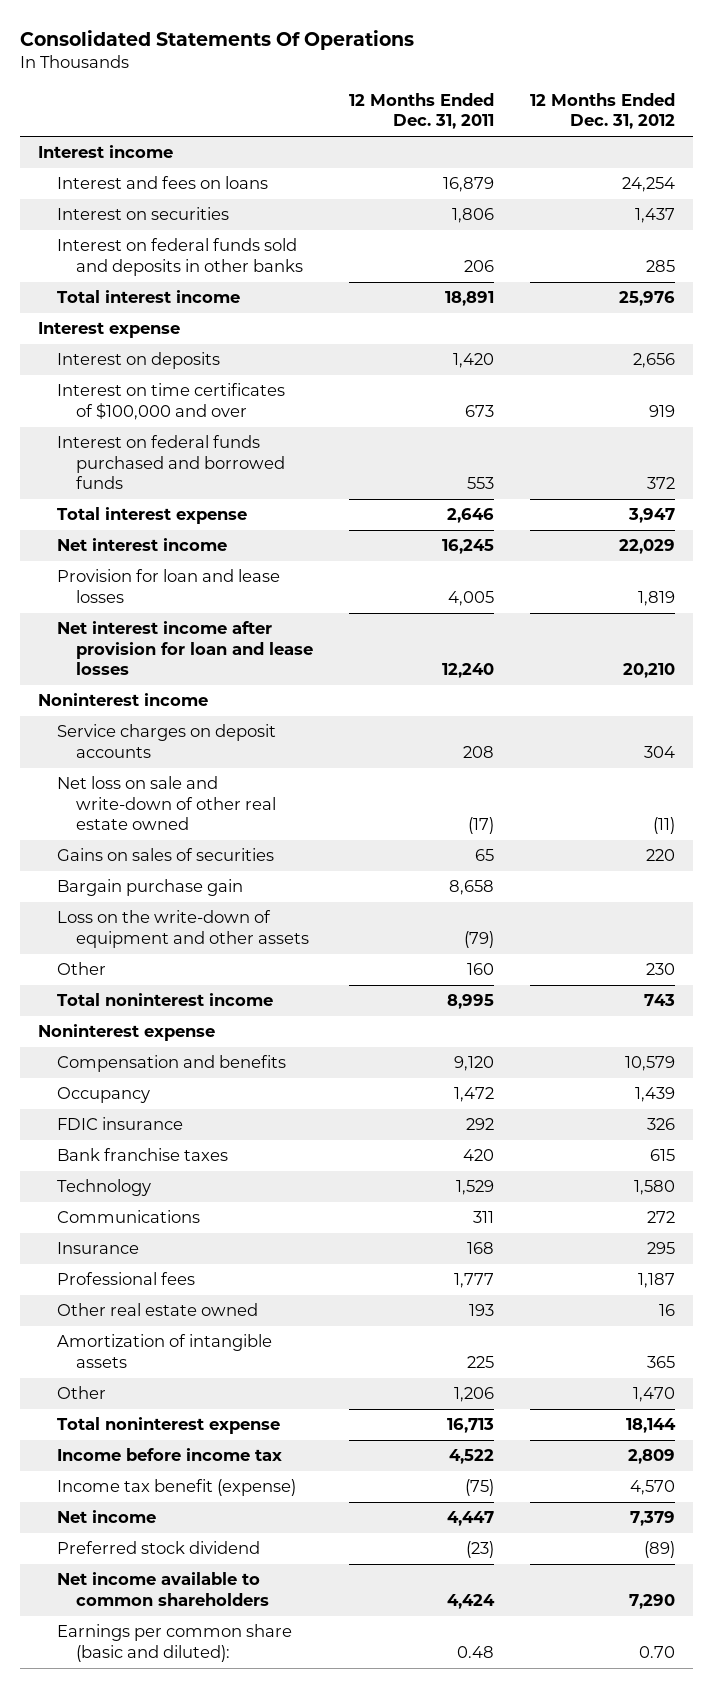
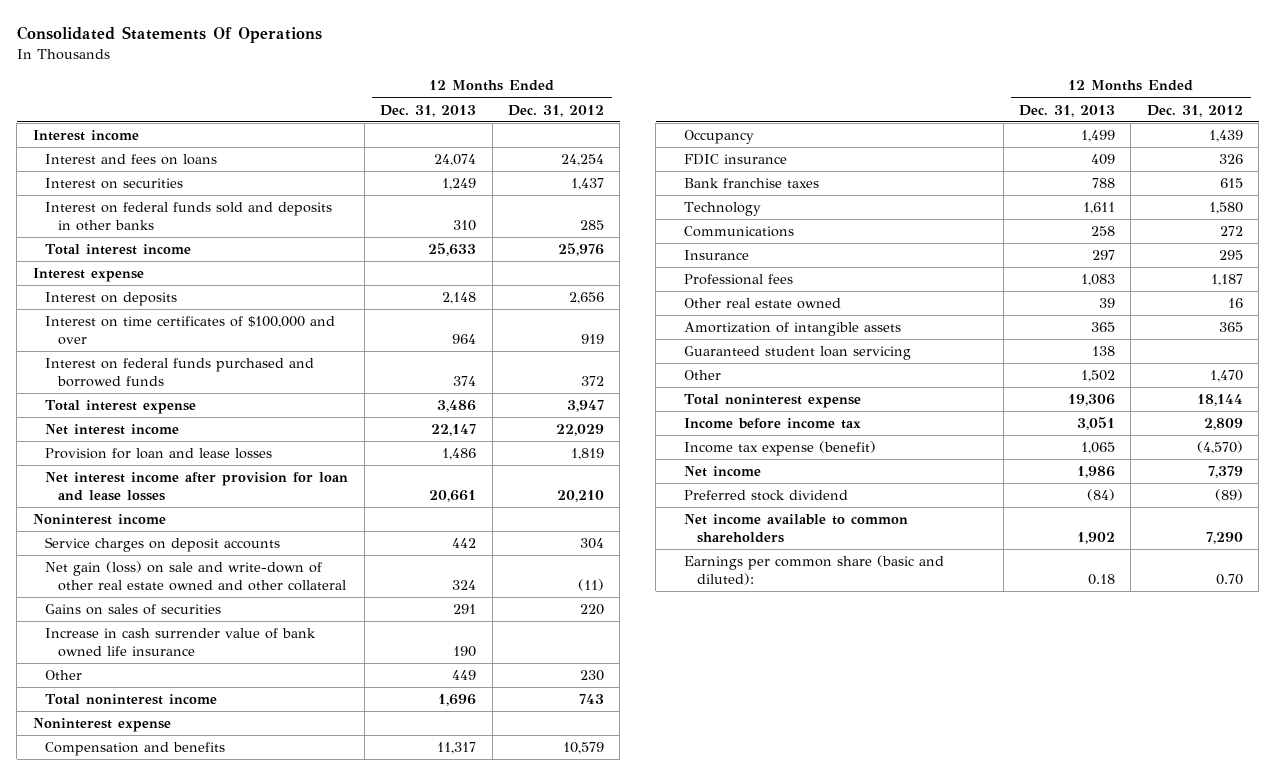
[348,92,494,130] 12 Months Ended Dec. 31, 2011 -> none
none -> [380,104,477,117] Dec. 31, 2013
[56,776,276,830] Net loss on sale and write-down of other real estate owned -> [45,561,347,591] Net gain (loss) on sale and write-down of other real estate owned and other collateral
[56,879,243,897] Bargain purchase gain -> none
[56,910,309,948] Loss on the write-down of equipment and other assets -> none
none -> [45,628,317,657] Increase in cash surrender value of bank owned life insurance
none -> [684,346,912,361] Guaranteed student loan servicing
[56,1479,296,1497] Income tax benefit (expense) -> [684,441,877,457] Income tax expense (benefit)
[629,1480,675,1496] 4,570 -> [1196,441,1243,455] (4,570)

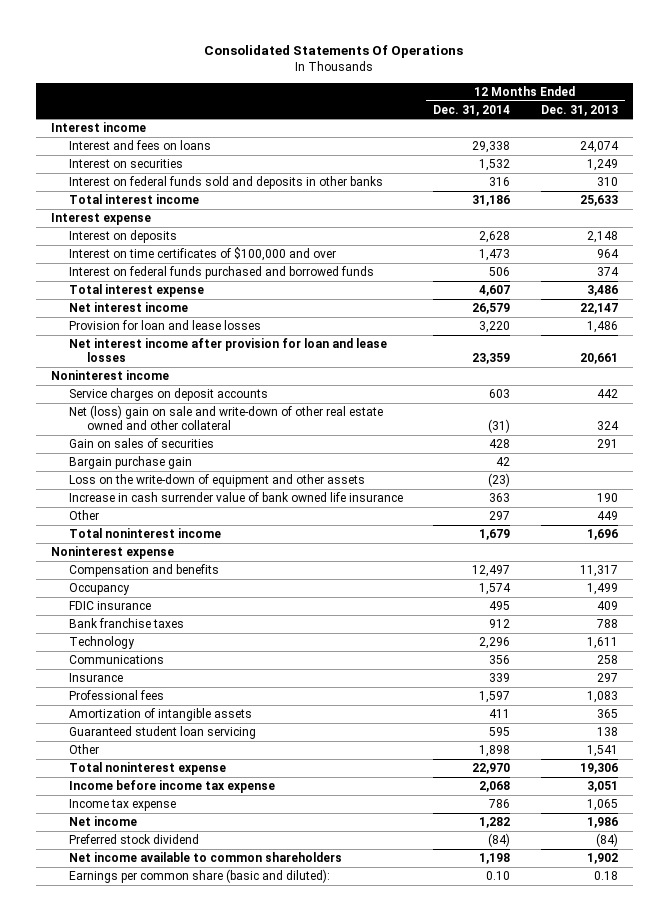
[507,104,604,117] Dec. 31, 2012 -> none
none -> [433,104,511,116] Dec. 31, 2014
[45,561,347,591] Net gain (loss) on sale and write-down of other real estate owned and other collateral -> [68,405,383,430] Net (loss) gain on sale and write-down of other real estate owned and other collateral
[45,604,222,616] Gains on sales of securities -> [68,438,214,449] Gain on sales of securities
none -> [68,456,192,470] Bargain purchase gain
none -> [68,474,365,488] Loss on the write-down of equipment and other assets
[684,298,842,310] Other real estate owned -> none
[1081,370,1116,383] 1,502 -> [586,745,618,758] 1,541
[684,418,862,430] Income before income tax -> [68,780,275,794] Income before income tax expense
[684,441,877,457] Income tax expense (benefit) -> [68,799,176,812] Income tax expense

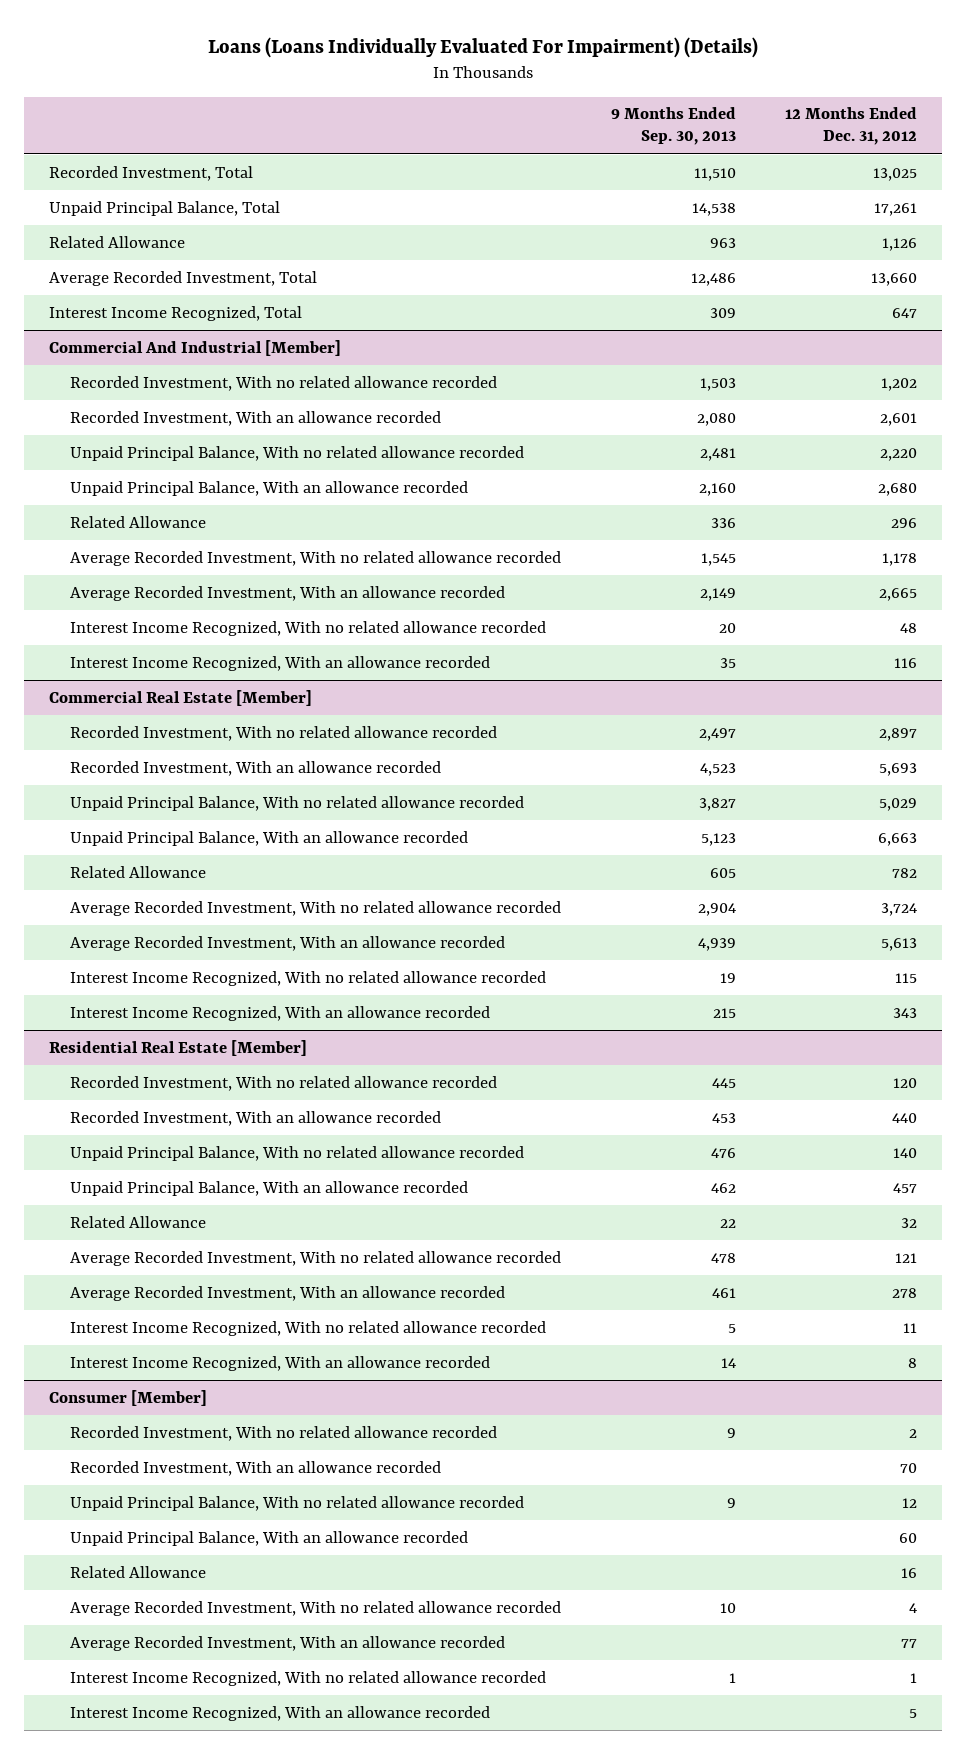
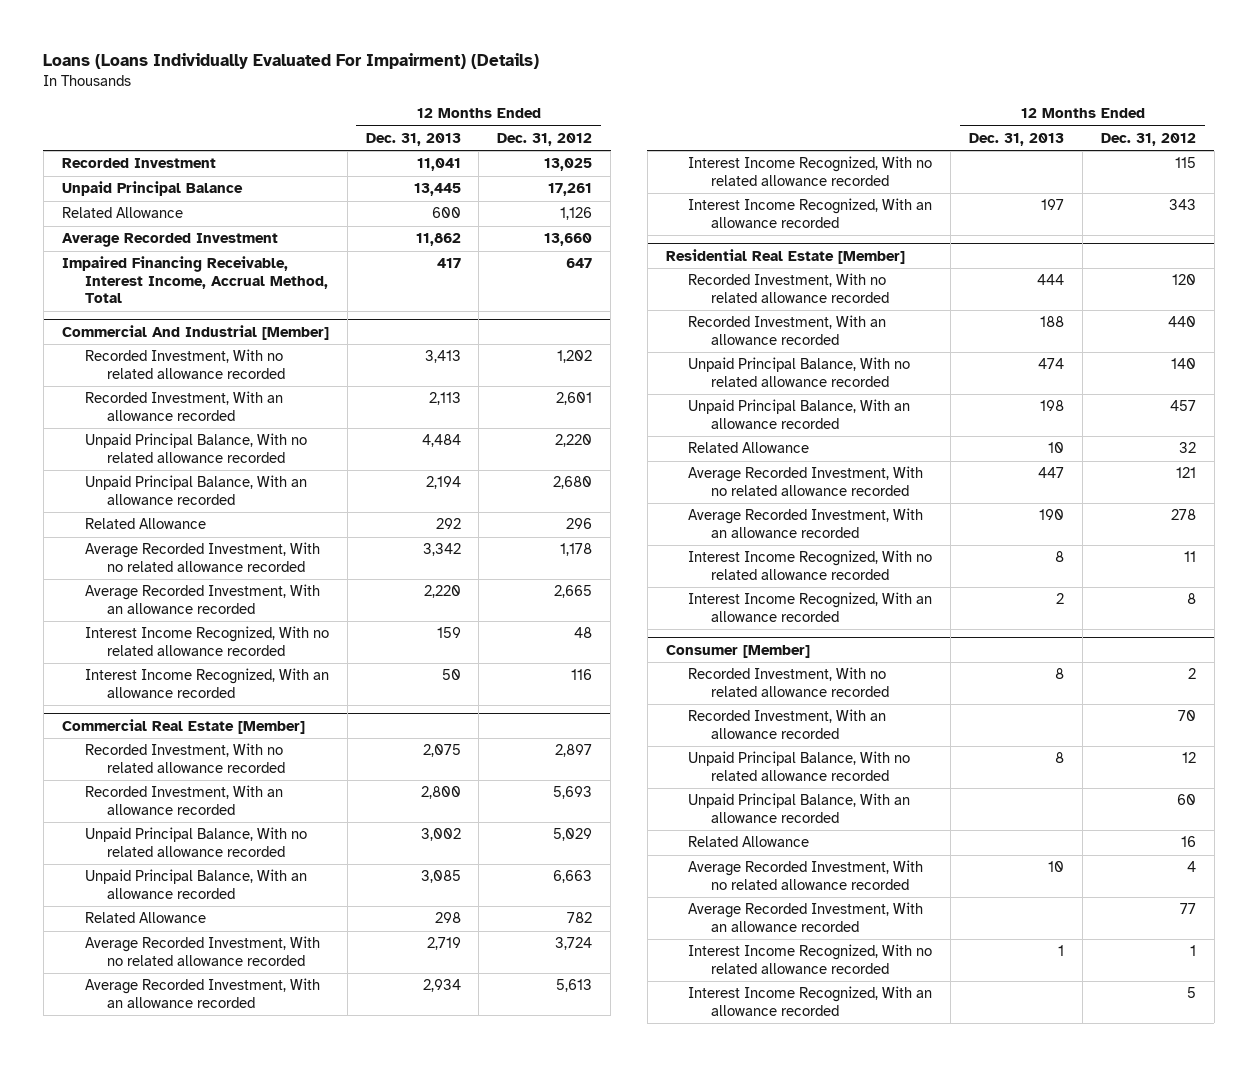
[610,107,736,146] 9 Months Ended Sep. 30, 2013 -> none
none -> [365,132,461,146] Dec. 31, 2013
[48,165,253,181] Recorded Investment, Total -> [61,158,216,169] Recorded Investment
[48,200,280,216] Unpaid Principal Balance, Total -> [61,181,243,197] Unpaid Principal Balance
[48,270,317,286] Average Recorded Investment, Total -> [61,233,278,248] Average Recorded Investment
[48,305,302,321] Interest Income Recognized, Total -> [61,256,328,304] Impaired Financing Receivable, Interest Income, Accrual Method, Total

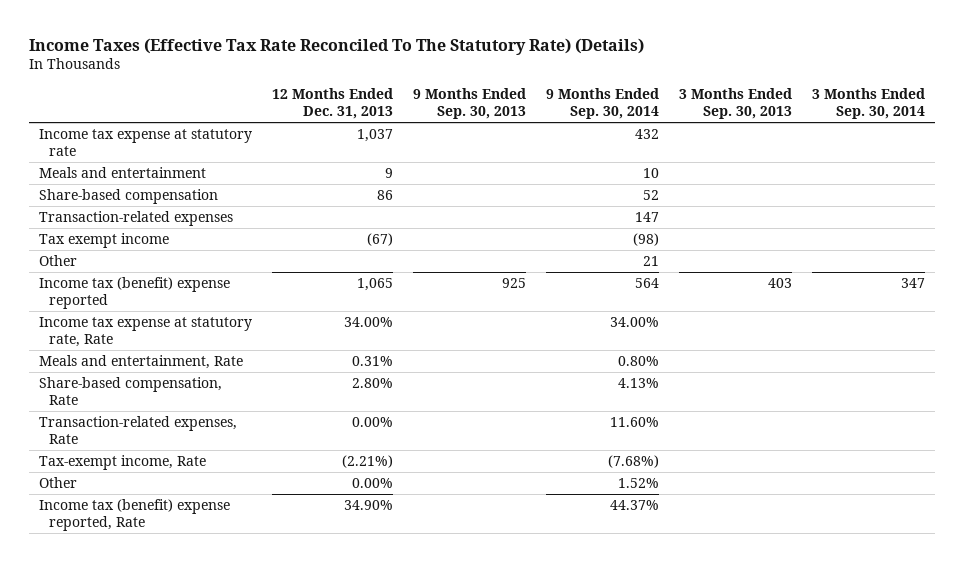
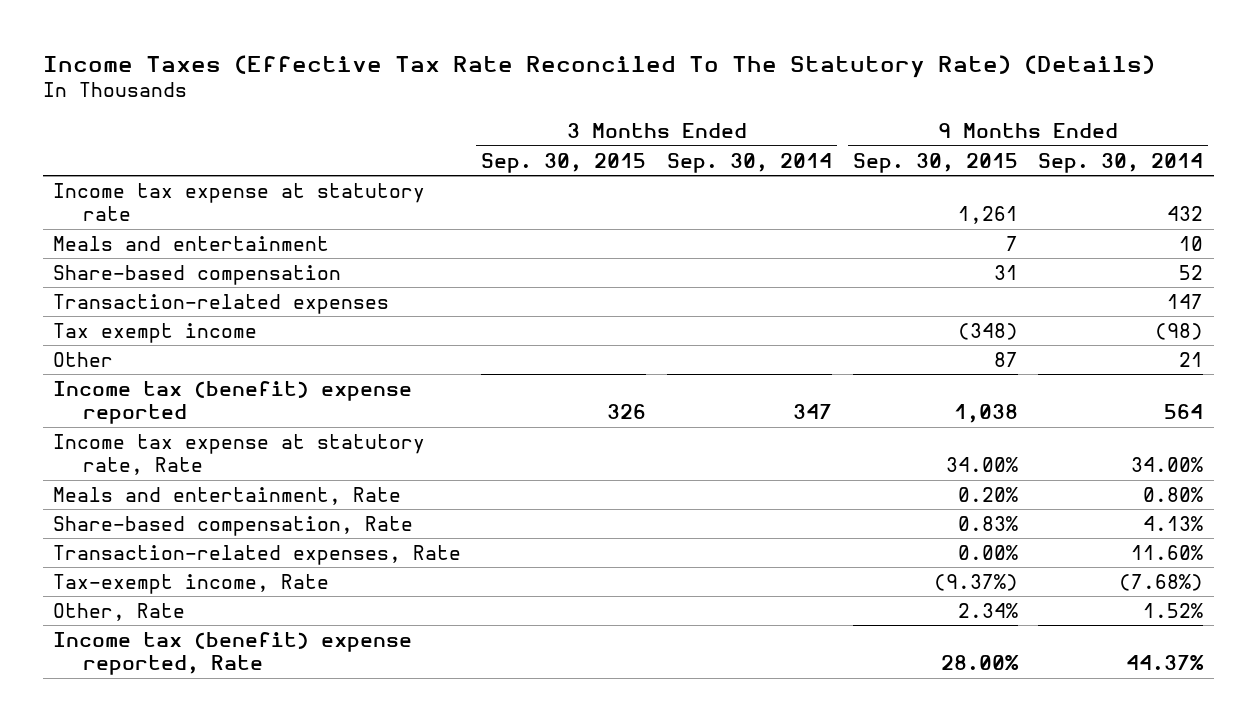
[272,88,394,120] 12 Months Ended Dec. 31, 2013 -> none
[413,88,527,120] 9 Months Ended Sep. 30, 2013 -> none
[679,88,793,120] 3 Months Ended Sep. 30, 2013 -> none
none -> [481,152,647,173] Sep. 30, 2015
none -> [852,152,1018,173] Sep. 30, 2015
[39,476,78,488] Other -> [52,602,185,621] Other, Rate

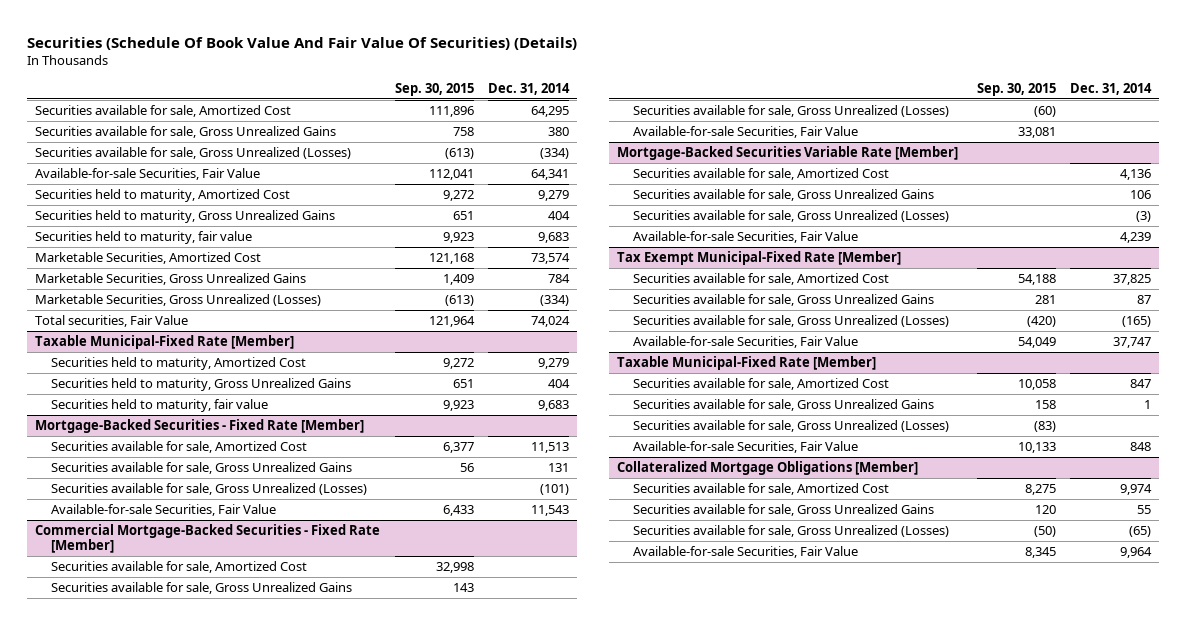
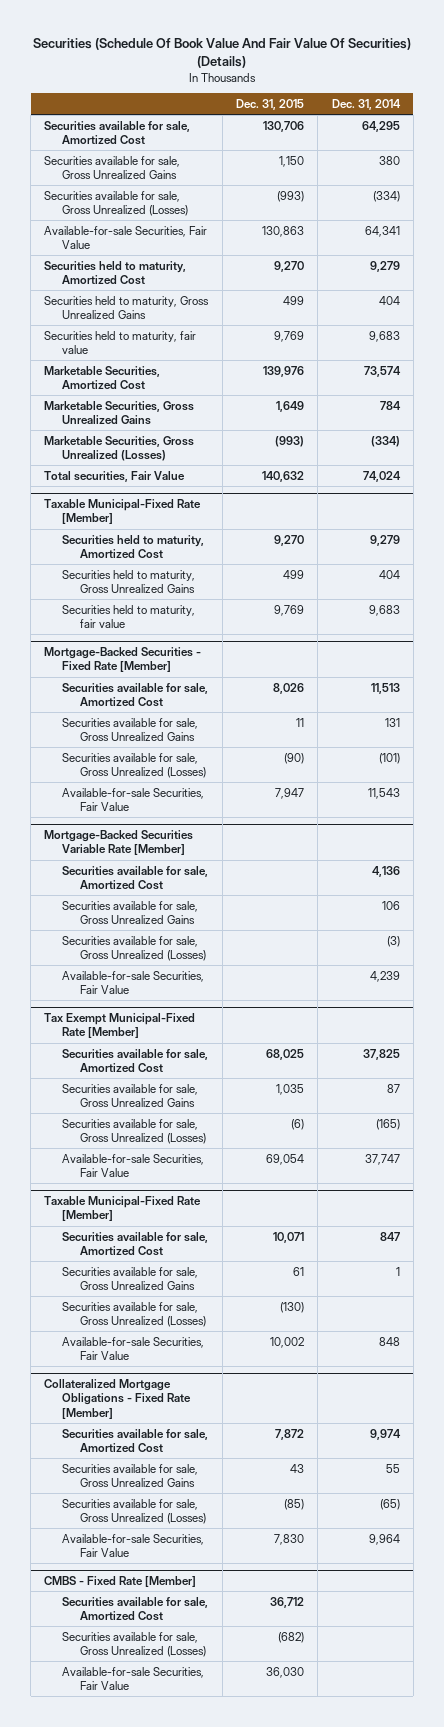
[394,83,474,97] Sep. 30, 2015 -> none
none -> [236,99,305,111] Dec. 31, 2015
[34,523,380,554] Commercial Mortgage-Backed Securities - Fixed Rate [Member] -> none
[50,560,307,573] Securities available for sale, Amortized Cost -> none
[50,581,352,594] Securities available for sale, Gross Unrealized Gains -> none
[633,104,950,117] Securities available for sale, Gross Unrealized (Losses) -> none
[633,125,859,138] Available-for-sale Securities, Fair Value -> none
[616,460,918,475] Collateralized Mortgage Obligations [Member] -> [44,1378,192,1419] Collateralized Mortgage Obligations - Fixed Rate [Member]
none -> [44,1575,197,1587] CMBS - Fixed Rate [Member]
none -> [62,1596,209,1622] Securities available for sale, Amortized Cost
none -> [62,1631,207,1658] Securities available for sale, Gross Unrealized (Losses)
none -> [62,1666,205,1691] Available-for-sale Securities, Fair Value

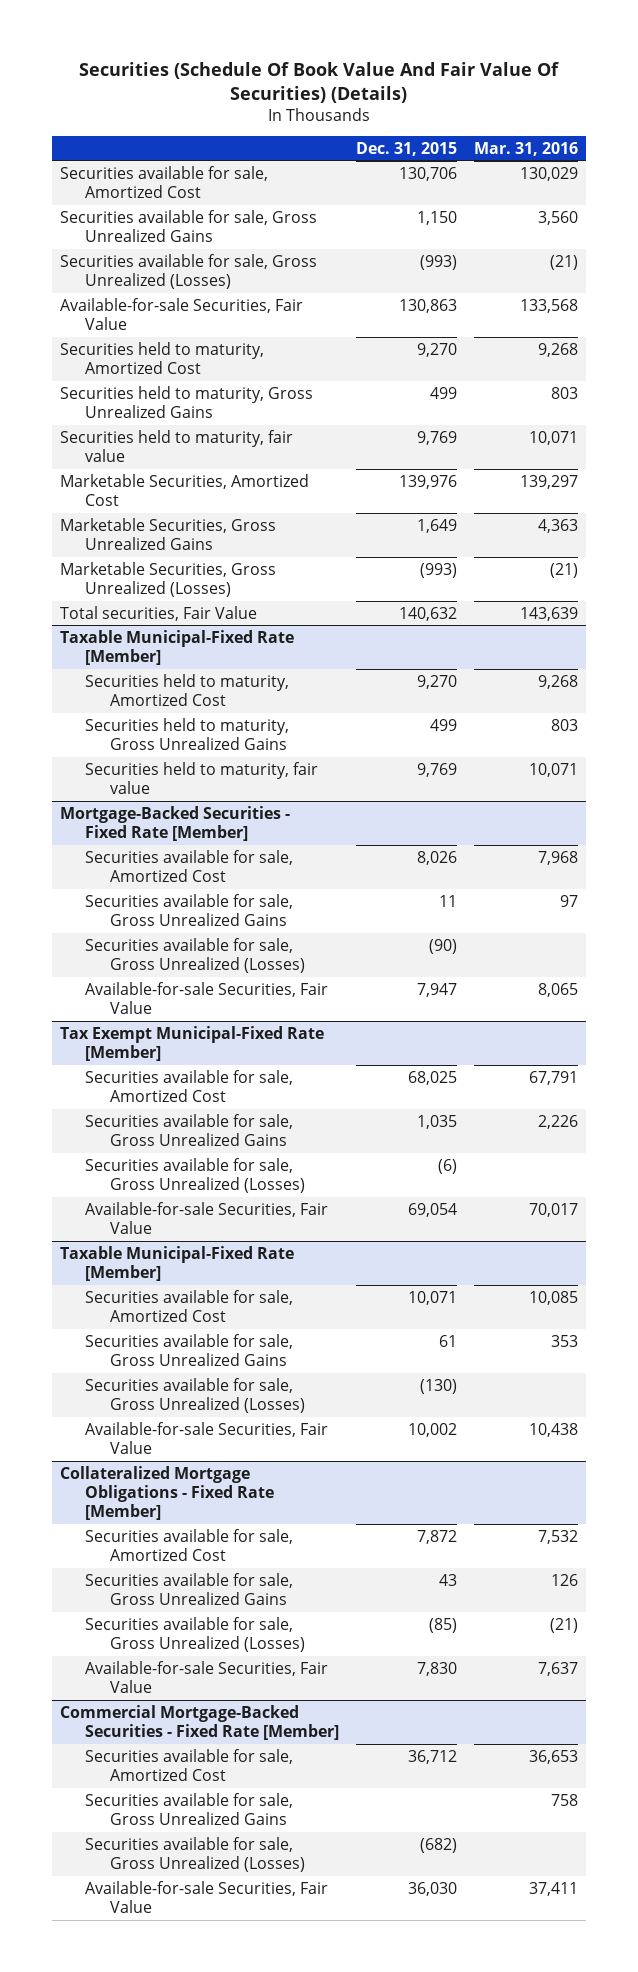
[331,99,401,111] Dec. 31, 2014 -> none
none -> [473,141,578,156] Mar. 31, 2016
[44,829,194,856] Mortgage-Backed Securities Variable Rate [Member] -> none
[62,865,209,891] Securities available for sale, Amortized Cost -> none
[62,900,199,925] Securities available for sale, Gross Unrealized Gains -> none
[62,935,207,962] Securities available for sale, Gross Unrealized (Losses) -> none
[62,970,205,995] Available-for-sale Securities, Fair Value -> none
[44,1575,197,1587] CMBS - Fixed Rate [Member] -> [60,1704,339,1740] Commercial Mortgage-Backed Securities - Fixed Rate [Member]
none -> [84,1792,293,1825] Securities available for sale, Gross Unrealized Gains

